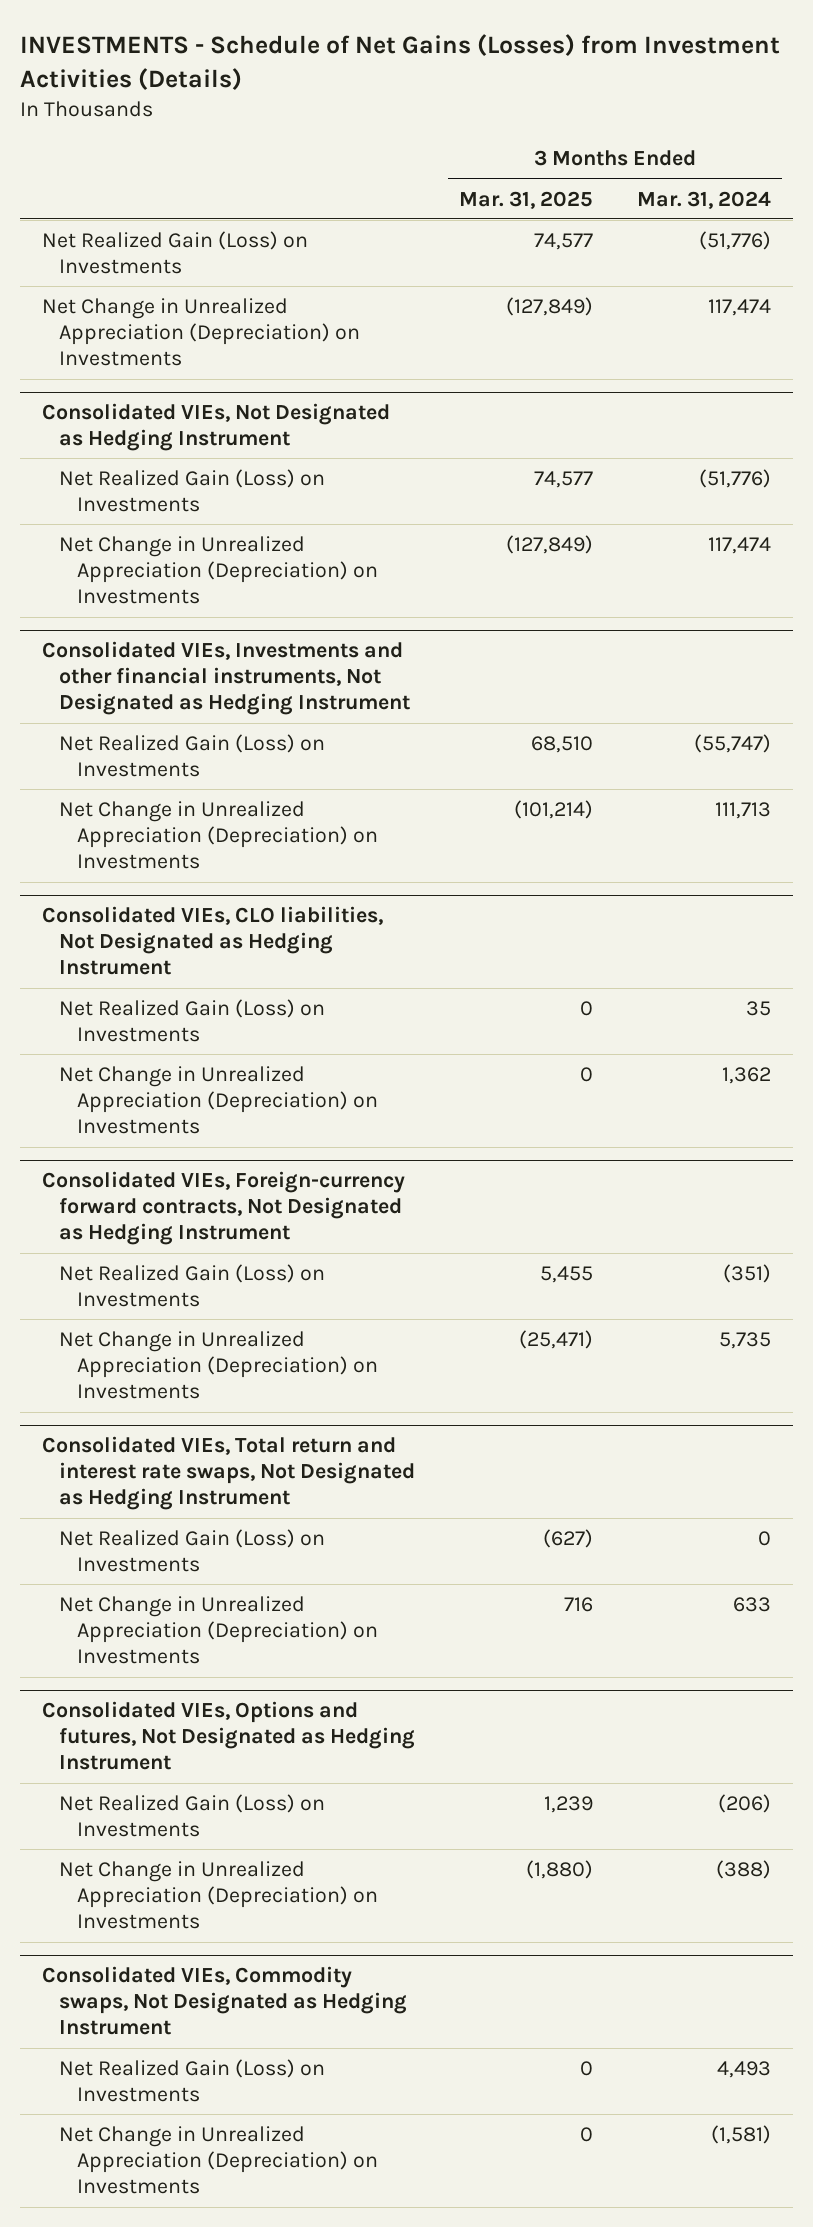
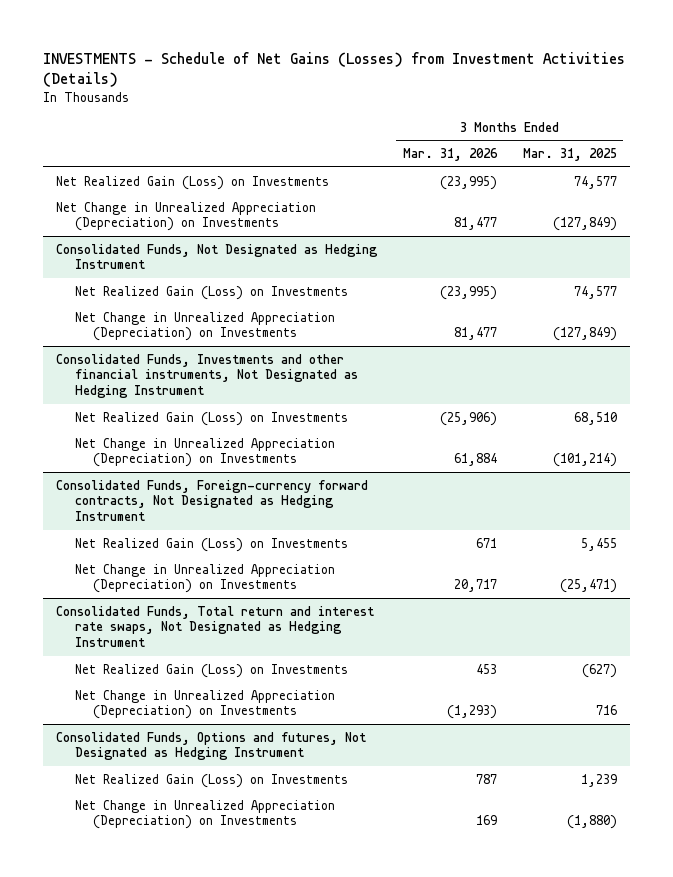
[637,190,772,209] Mar. 31, 2024 -> none
none -> [402,148,498,162] Mar. 31, 2026
[41,403,390,452] Consolidated VIEs, Not Designated as Hedging Instrument -> [56,243,379,270] Consolidated Funds, Not Designated as Hedging Instrument
[41,641,411,716] Consolidated VIEs, Investments and other financial instruments, Not Designated as Hedging Instrument -> [56,353,358,399] Consolidated Funds, Investments and other financial instruments, Not Designated as Hedging Instrument
[41,906,383,976] Consolidated VIEs, CLO liabilities, Not Designated as Hedging Instrument -> none
[59,999,326,1043] Net Realized Gain (Loss) on Investments -> none
[59,1066,379,1135] Net Change in Unrealized Appreciation (Depreciation) on Investments -> none
[41,1171,405,1246] Consolidated VIEs, Foreign-currency forward contracts, Not Designated as Hedging Instrument -> [56,479,369,522] Consolidated Funds, Foreign-currency forward contracts, Not Designated as Hedging Instrument
[41,1436,416,1511] Consolidated VIEs, Total return and interest rate swaps, Not Designated as Hedging Instrument -> [56,605,375,648] Consolidated Funds, Total return and interest rate swaps, Not Designated as Hedging Instrument
[41,1701,416,1771] Consolidated VIEs, Options and futures, Not Designated as Hedging Instrument -> [56,731,367,761] Consolidated Funds, Options and futures, Not Designated as Hedging Instrument
[41,1966,408,2036] Consolidated VIEs, Commodity swaps, Not Designated as Hedging Instrument -> none
[59,2059,326,2103] Net Realized Gain (Loss) on Investments -> none
[59,2126,379,2195] Net Change in Unrealized Appreciation (Depreciation) on Investments -> none

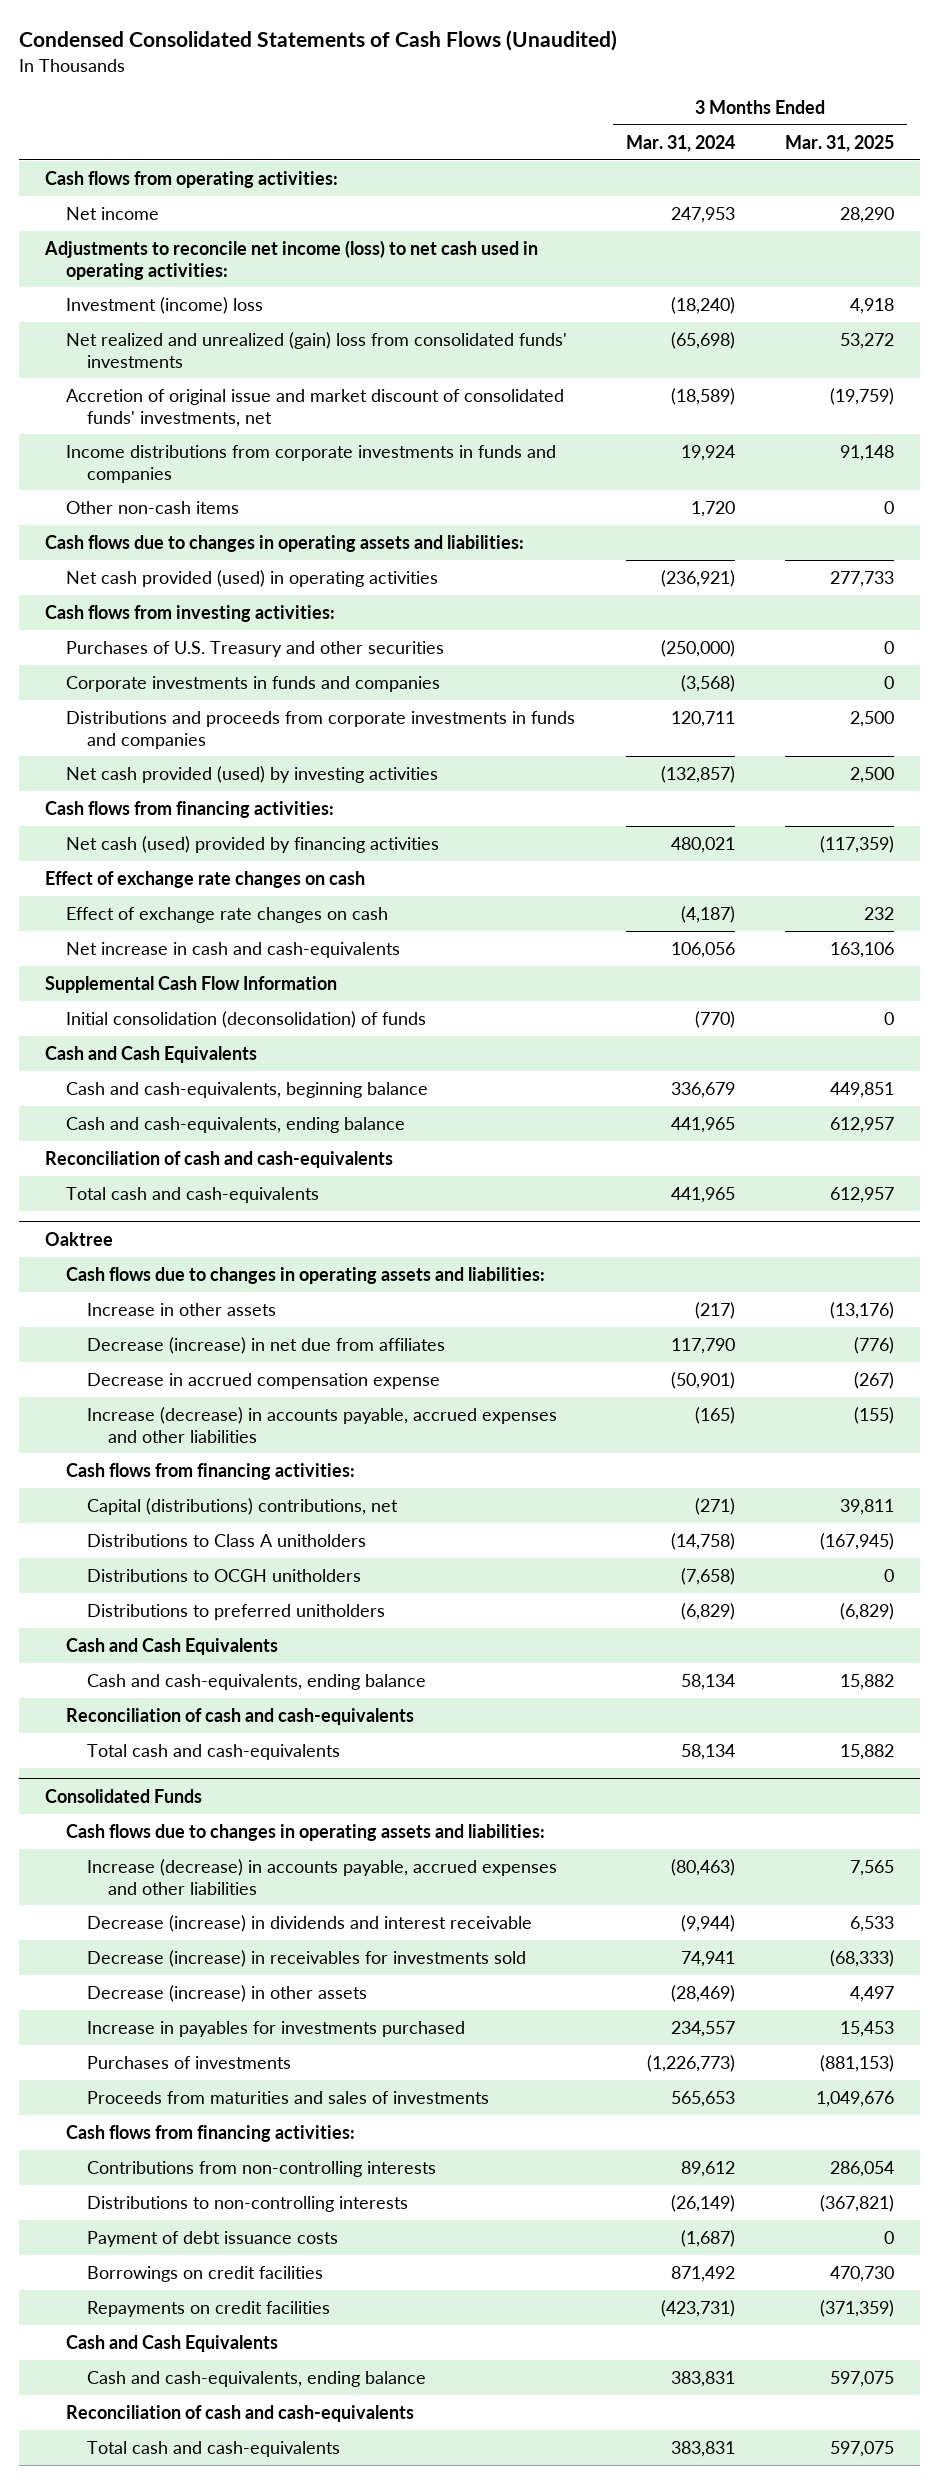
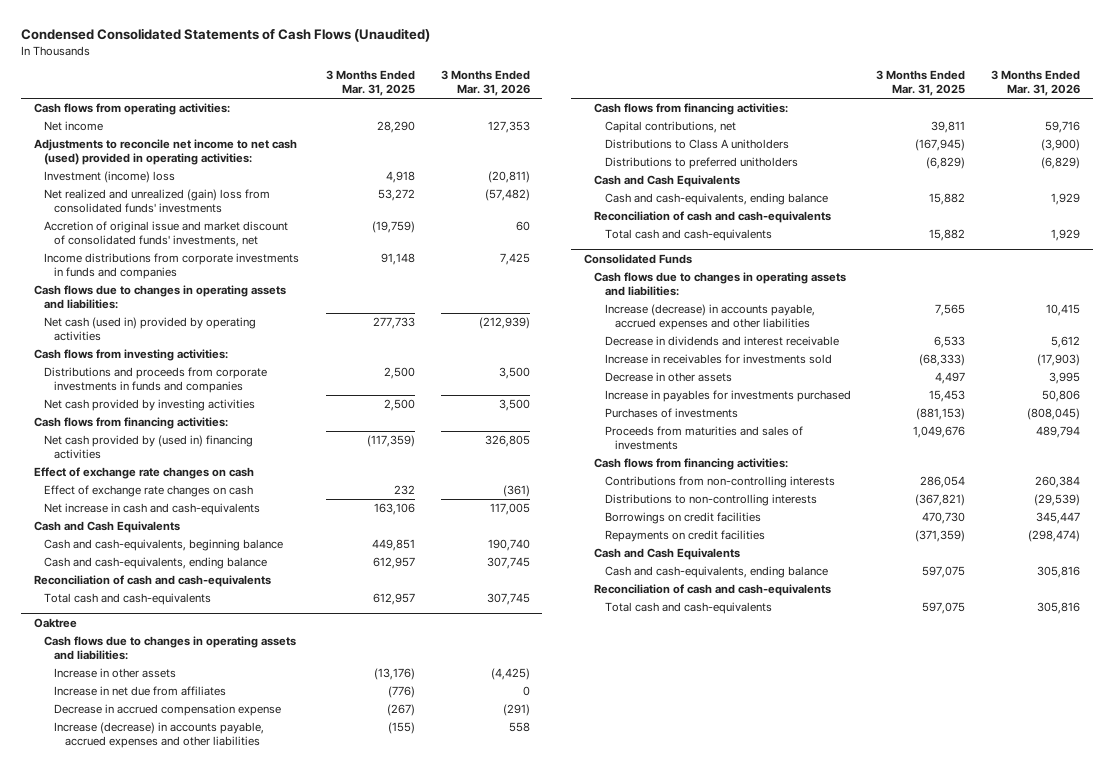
[625,134,735,152] Mar. 31, 2024 -> none
none -> [440,70,530,97] 3 Months Ended Mar. 31, 2026
[43,239,538,280] Adjustments to reconcile net income (loss) to net cash used in operating activities: -> [33,139,297,166] Adjustments to reconcile net income to net cash (used) provided in operating activities:
[65,500,239,514] Other non-cash items -> none
[65,569,438,587] Net cash provided (used) in operating activities -> [44,317,257,342] Net cash (used in) provided by operating activities
[65,640,444,657] Purchases of U.S. Treasury and other securities -> none
[65,675,440,692] Corporate investments in funds and companies -> none
[65,765,438,783] Net cash provided (used) by investing activities -> [44,399,256,412] Net cash provided by investing activities
[65,835,439,853] Net cash (used) provided by financing activities -> [44,435,254,460] Net cash provided by (used in) financing activities
[44,975,337,993] Supplemental Cash Flow Information -> none
[65,1010,426,1028] Initial consolidation (deconsolidation) of funds -> none
[87,1336,446,1354] Decrease (increase) in net due from affiliates -> [54,686,227,697] Increase in net due from affiliates
[87,1497,399,1515] Capital (distributions) contributions, net -> [604,121,736,134] Capital contributions, net
[87,1568,362,1582] Distributions to OCGH unitholders -> none
[87,1914,533,1932] Decrease (increase) in dividends and interest receivable -> [604,336,839,347] Decrease in dividends and interest receivable
[87,1949,527,1967] Decrease (increase) in receivables for investments sold -> [604,354,832,365] Increase in receivables for investments sold
[87,1984,368,2002] Decrease (increase) in other assets -> [604,372,732,383] Decrease in other assets
[87,2230,339,2247] Payment of debt issuance costs -> none

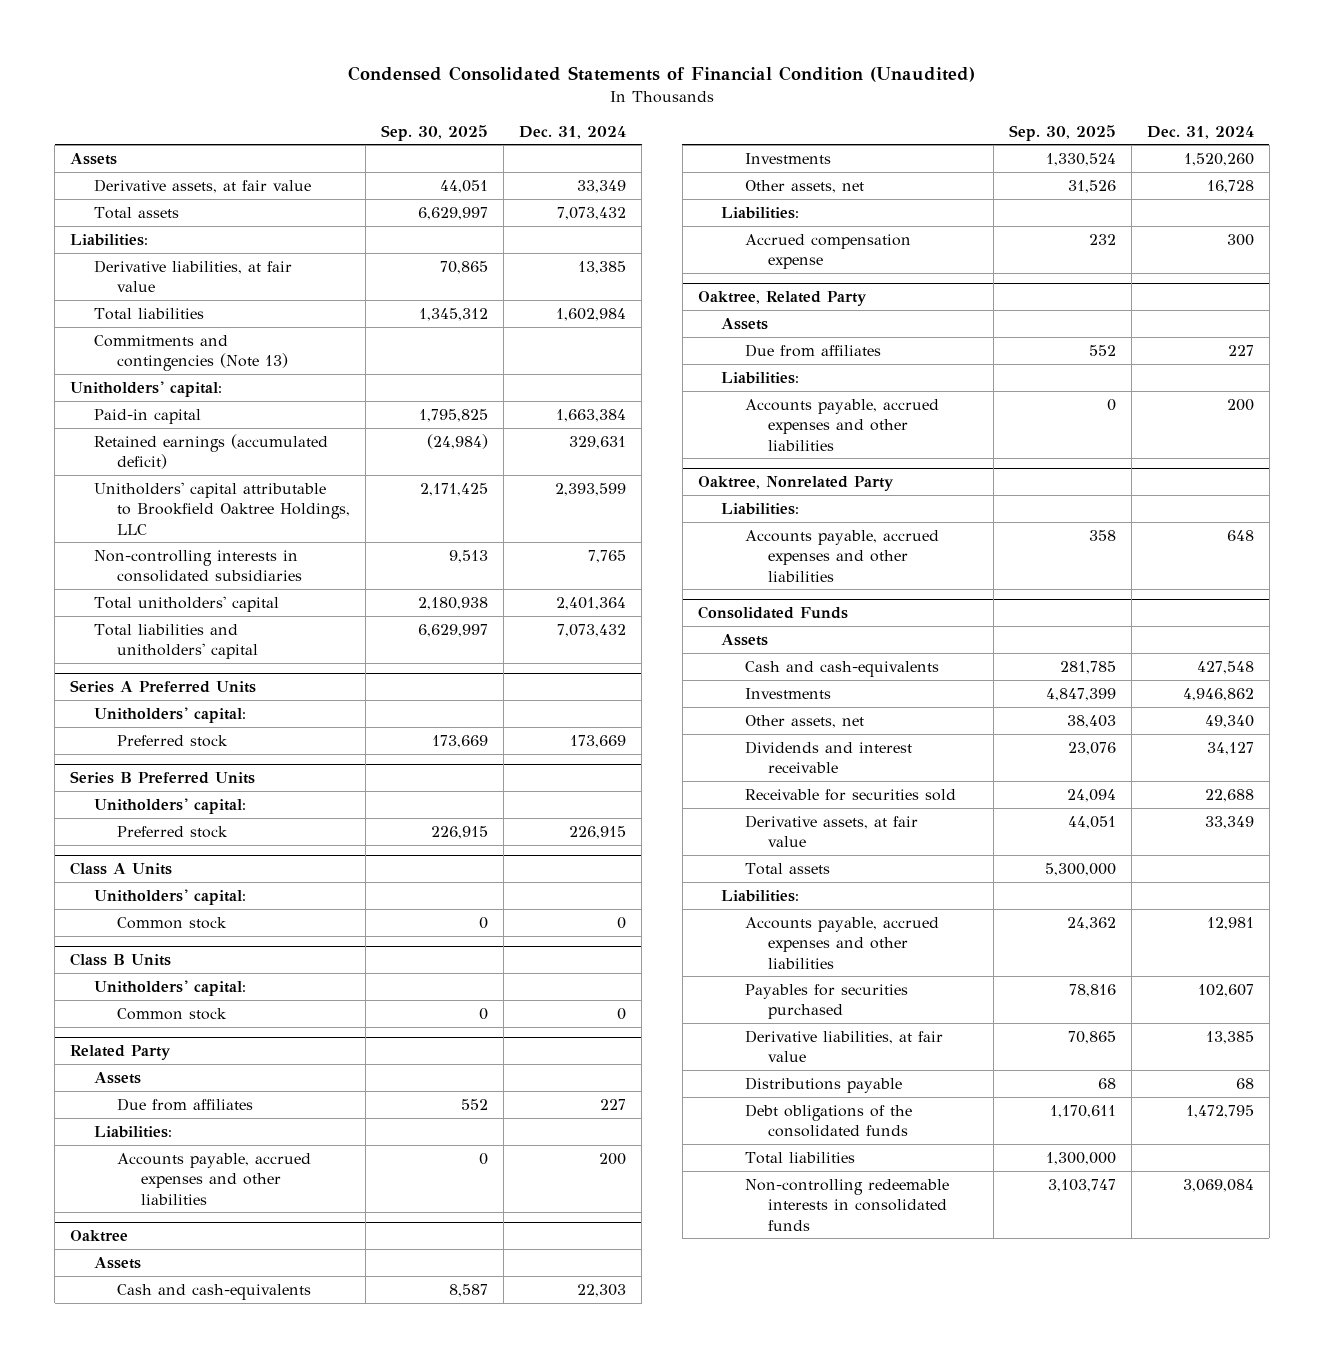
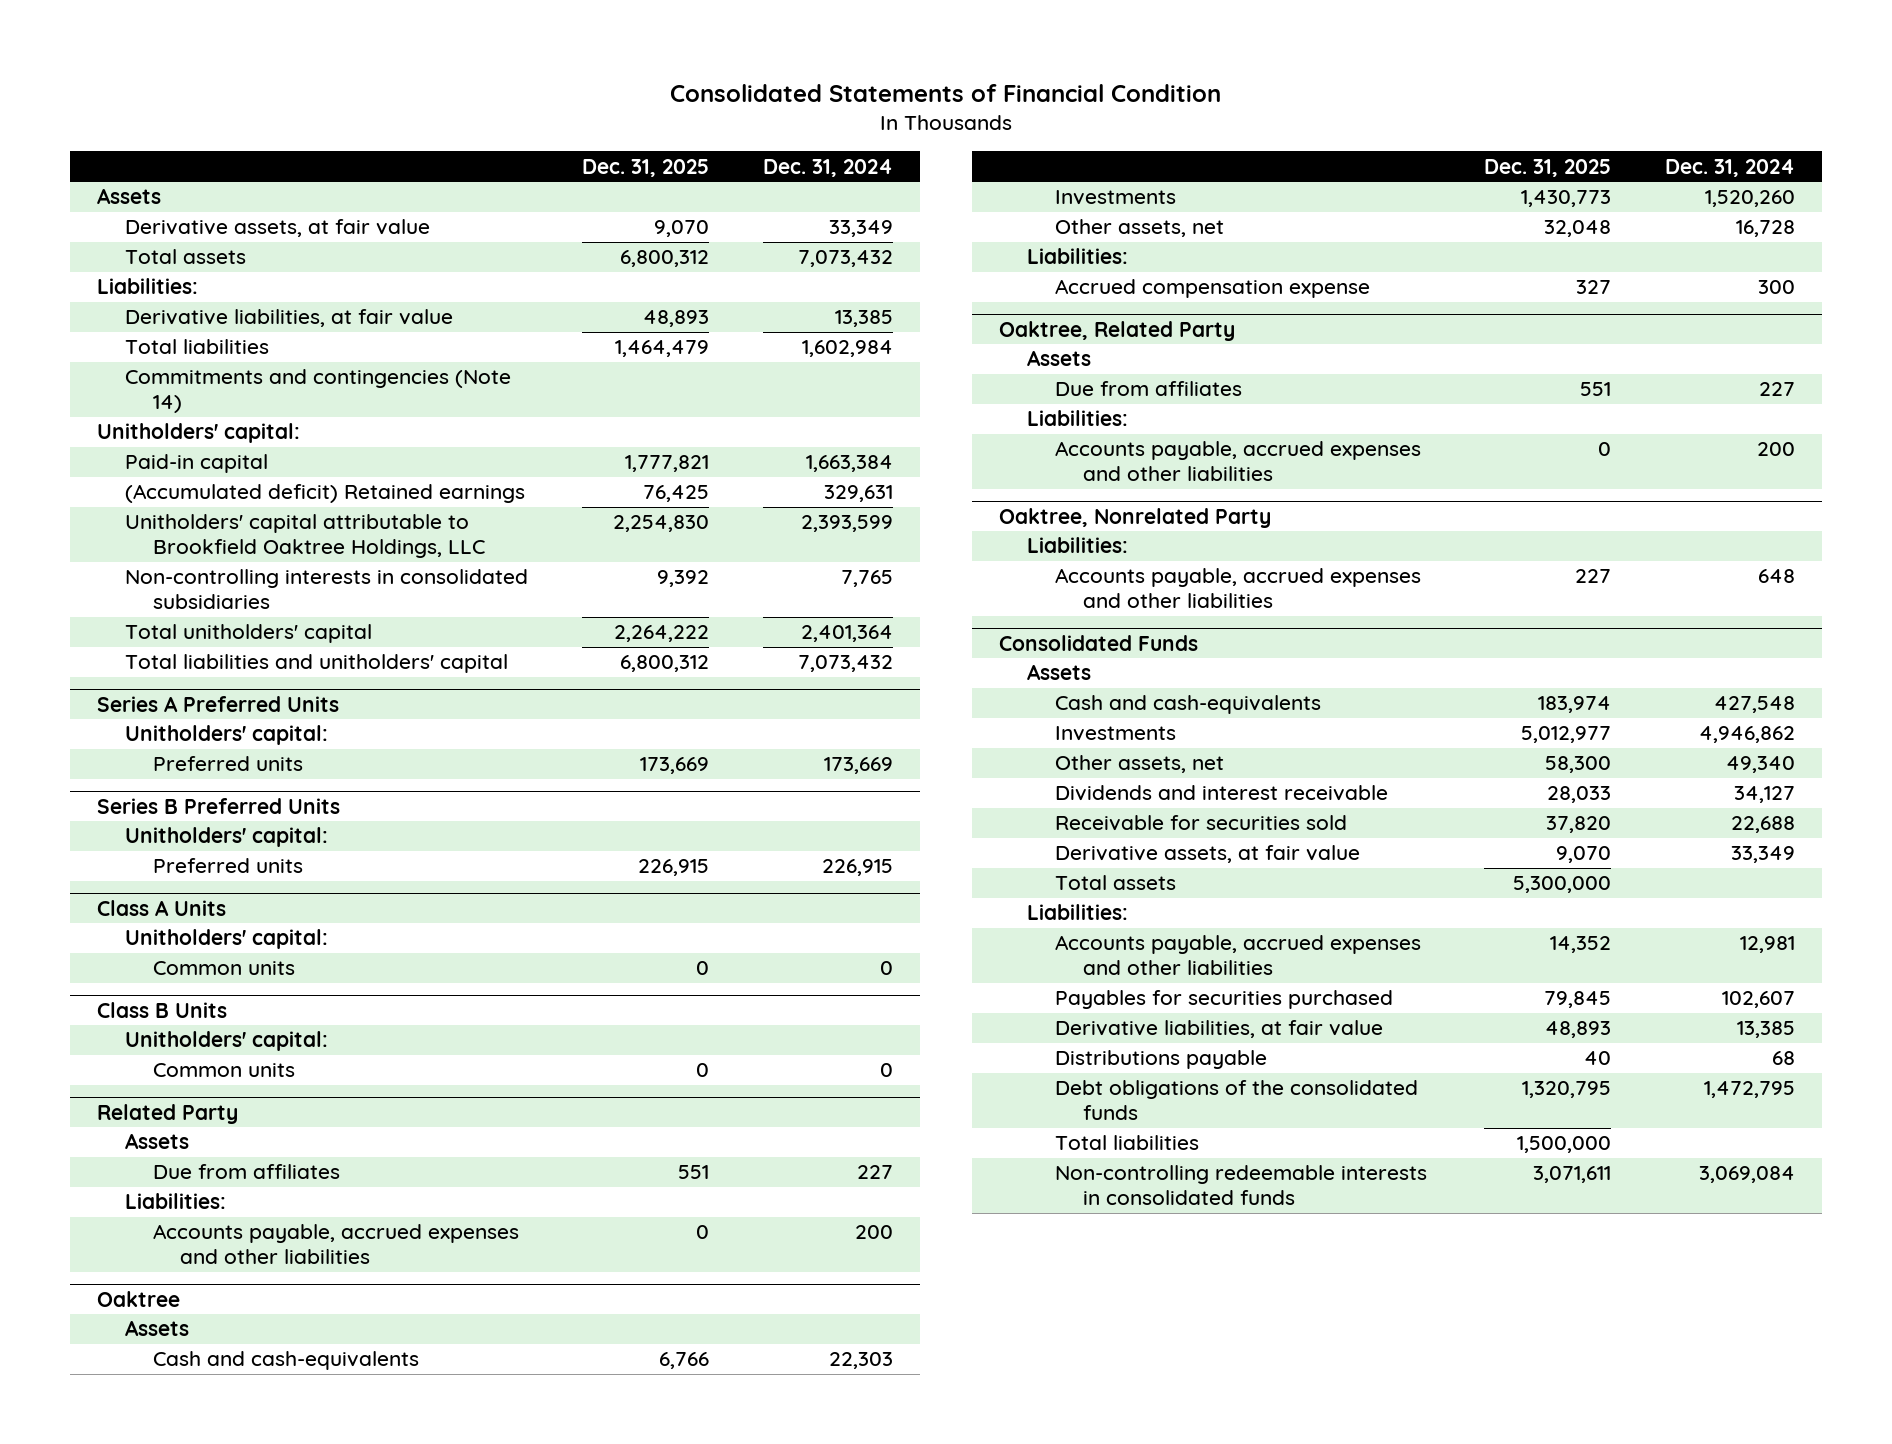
[348,65,976,82] Condensed Consolidated Statements of Financial Condition (Unaudited) -> [670,83,1222,102] Consolidated Statements of Financial Condition
[381,124,489,141] Sep. 30, 2025 -> none
none -> [581,158,709,177] Dec. 31, 2025
[93,334,289,372] Commitments and contingencies (Note 13) -> [124,369,511,414] Commitments and contingencies (Note 14)
[93,433,328,470] Retained earnings (accumulated deficit) -> [124,484,525,504] (Accumulated deficit) Retained earnings
[117,734,229,747] Preferred stock -> [152,756,303,772] Preferred units
[117,825,229,838] Preferred stock -> [152,858,303,874] Preferred units
[117,916,228,929] Common stock -> [152,961,295,976] Common units
[117,1007,228,1020] Common stock -> [152,1063,295,1078] Common units

